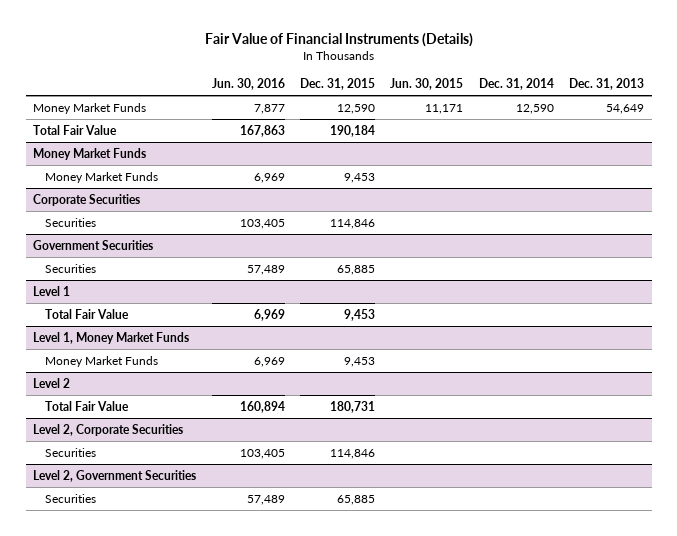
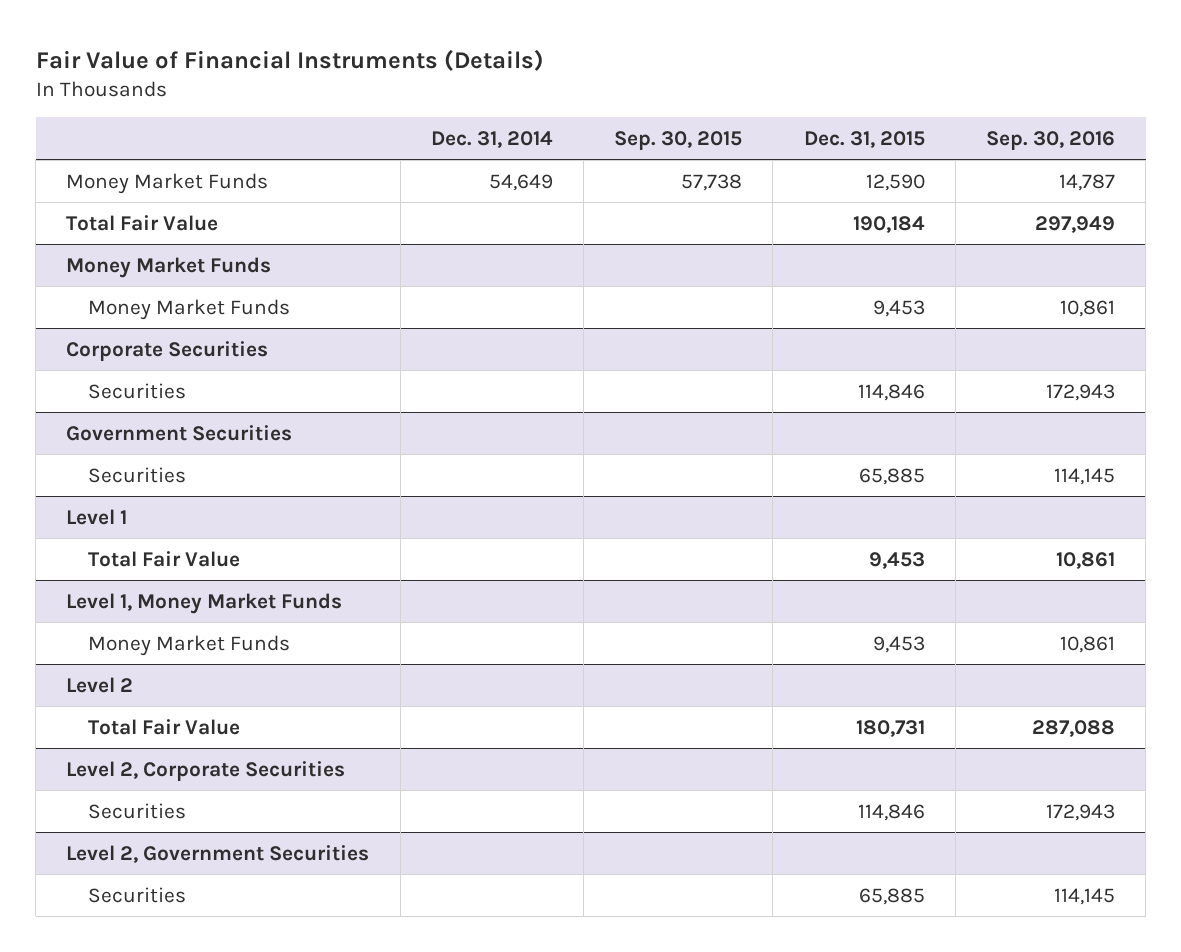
[211,78,285,91] Jun. 30, 2016 -> none
[390,78,464,91] Jun. 30, 2015 -> none
[569,78,645,91] Dec. 31, 2013 -> none
none -> [614,130,743,150] Sep. 30, 2015
none -> [986,130,1116,150] Sep. 30, 2016
[515,103,554,114] 12,590 -> [488,173,553,191] 54,649

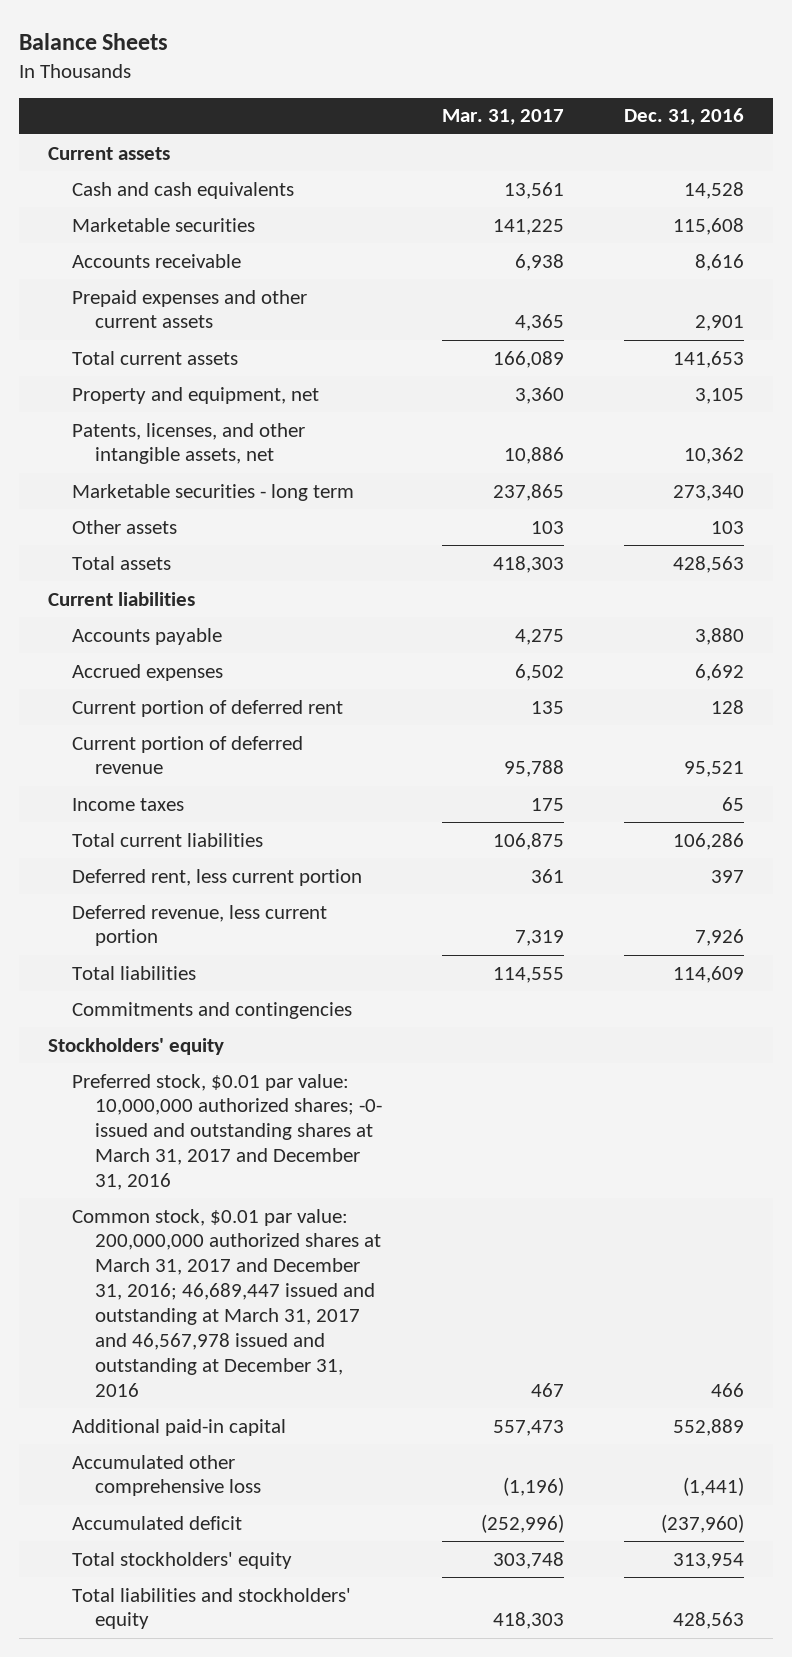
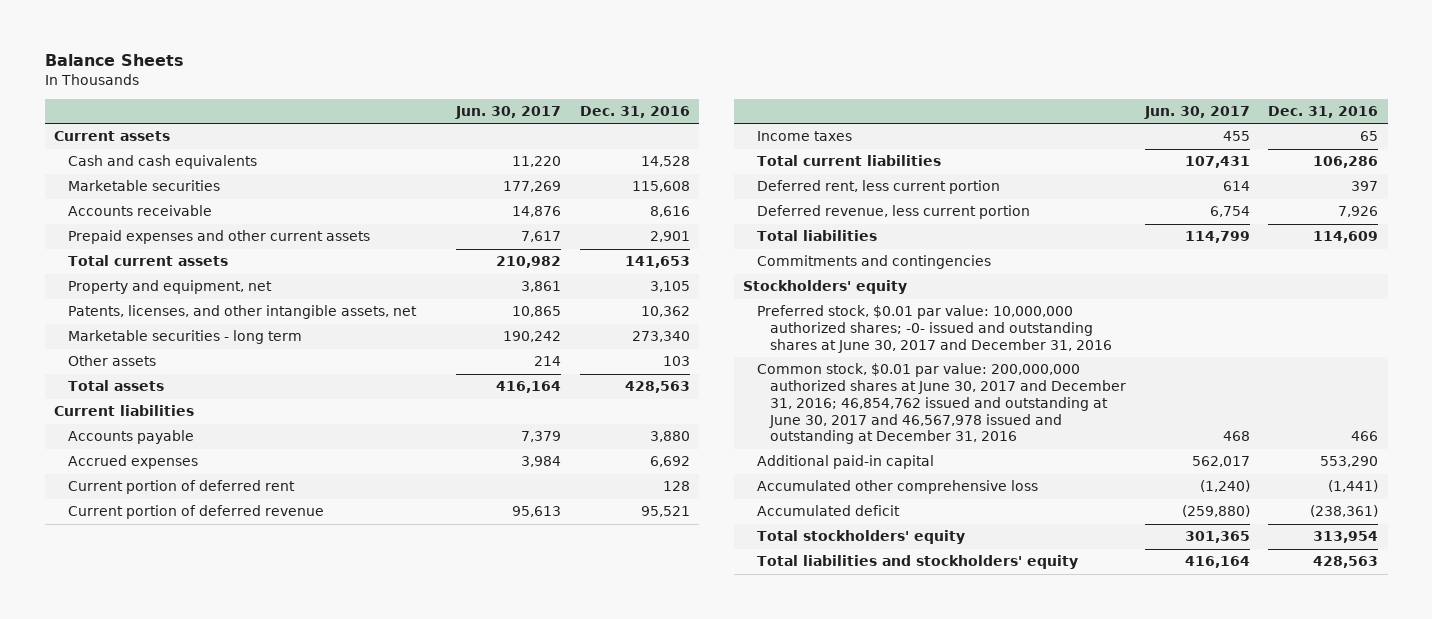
[441,109,564,126] Mar. 31, 2017 -> none
none -> [455,106,562,120] Jun. 30, 2017
[71,1073,383,1190] Preferred stock, $0.01 par value: 10,000,000 authorized shares; -0- issued and outstanding shares at March 31, 2017 and December 31, 2016 -> [756,305,1113,353] Preferred stock, $0.01 par value: 10,000,000 authorized shares; -0- issued and outstanding shares at June 30, 2017 and December 31, 2016
[71,1208,382,1397] Common stock, $0.01 par value: 200,000,000 authorized shares at March 31, 2017 and December 31, 2016; 46,689,447 issued and outstanding at March 31, 2017 and 46,567,978 issued and outstanding at December 31, 2016 -> [756,363,1127,445] Common stock, $0.01 par value: 200,000,000 authorized shares at June 30, 2017 and December 31, 2016; 46,854,762 issued and outstanding at June 30, 2017 and 46,567,978 issued and outstanding at December 31, 2016
[672,1418,744,1436] 552,889 -> [1320,456,1379,468] 553,290
[660,1513,744,1533] (237,960) -> [1310,505,1379,518] (238,361)

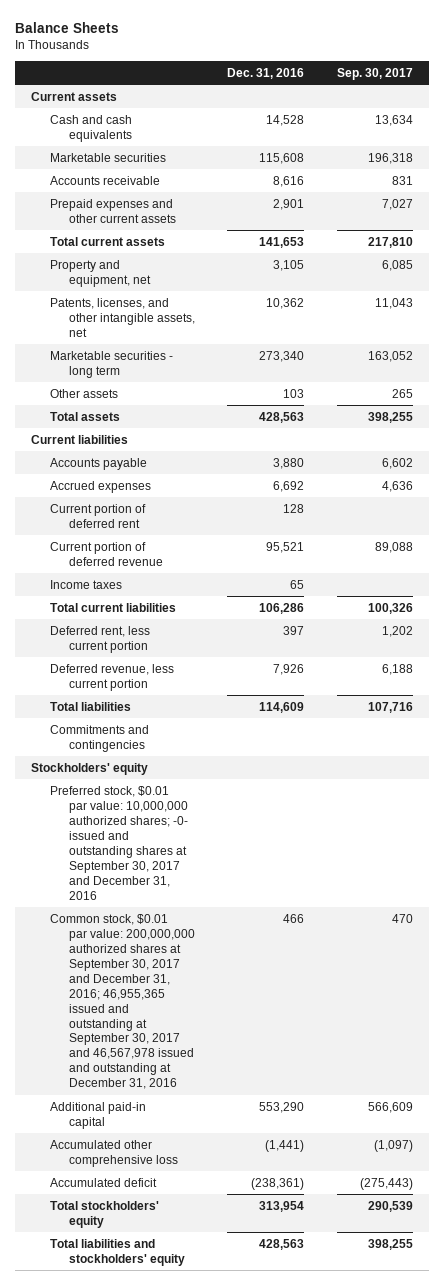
[455,106,562,120] Jun. 30, 2017 -> none
none -> [336,67,413,80] Sep. 30, 2017
[756,305,1113,353] Preferred stock, $0.01 par value: 10,000,000 authorized shares; -0- issued and outstanding shares at June 30, 2017 and December 31, 2016 -> [49,785,188,900] Preferred stock, $0.01 par value: 10,000,000 authorized shares; -0- issued and outstanding shares at September 30, 2017 and December 31, 2016
[756,363,1127,445] Common stock, $0.01 par value: 200,000,000 authorized shares at June 30, 2017 and December 31, 2016; 46,854,762 issued and outstanding at June 30, 2017 and 46,567,978 issued and outstanding at December 31, 2016 -> [49,913,195,1090] Common stock, $0.01 par value: 200,000,000 authorized shares at September 30, 2017 and December 31, 2016; 46,955,365 issued and outstanding at September 30, 2017 and 46,567,978 issued and outstanding at December 31, 2016

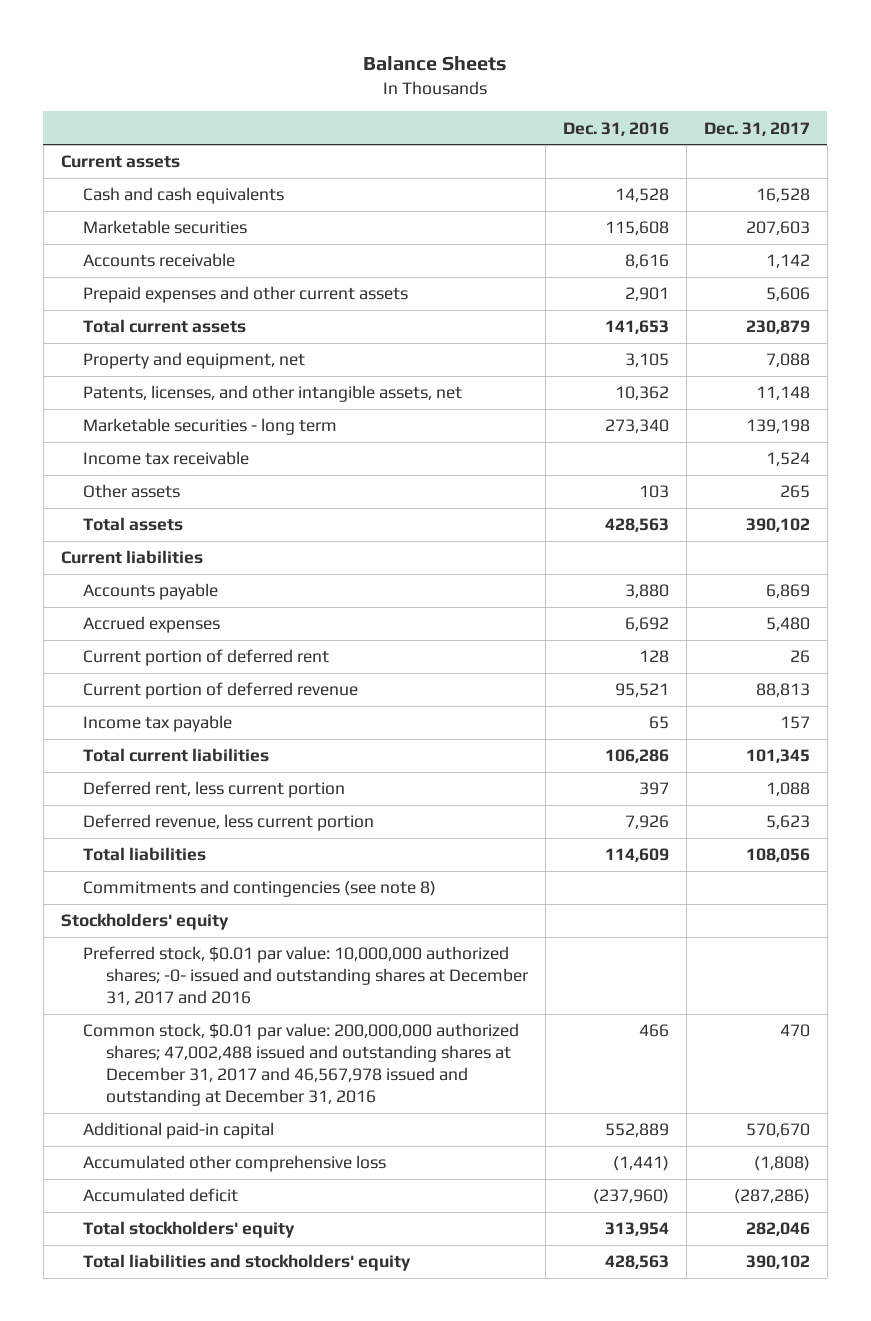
[336,67,413,80] Sep. 30, 2017 -> none
none -> [703,121,810,136] Dec. 31, 2017
none -> [83,451,250,466] Income tax receivable
[49,579,122,589] Income taxes -> [83,715,233,733] Income tax payable
[49,724,149,752] Commitments and contingencies -> [83,880,437,898] Commitments and contingencies (see note 8)
[49,785,188,900] Preferred stock, $0.01 par value: 10,000,000 authorized shares; -0- issued and outstanding shares at September 30, 2017 and December 31, 2016 -> [83,946,528,1006] Preferred stock, $0.01 par value: 10,000,000 authorized shares; -0- issued and outstanding shares at December 31, 2017 and 2016
[49,913,195,1090] Common stock, $0.01 par value: 200,000,000 authorized shares at September 30, 2017 and December 31, 2016; 46,955,365 issued and outstanding at September 30, 2017 and 46,567,978 issued and outstanding at December 31, 2016 -> [83,1023,520,1107] Common stock, $0.01 par value: 200,000,000 authorized shares; 47,002,488 issued and outstanding shares at December 31, 2017 and 46,567,978 issued and outstanding at December 31, 2016
[259,1101,305,1113] 553,290 -> [604,1123,669,1138] 552,889
[251,1177,305,1190] (238,361) -> [592,1189,669,1205] (237,960)

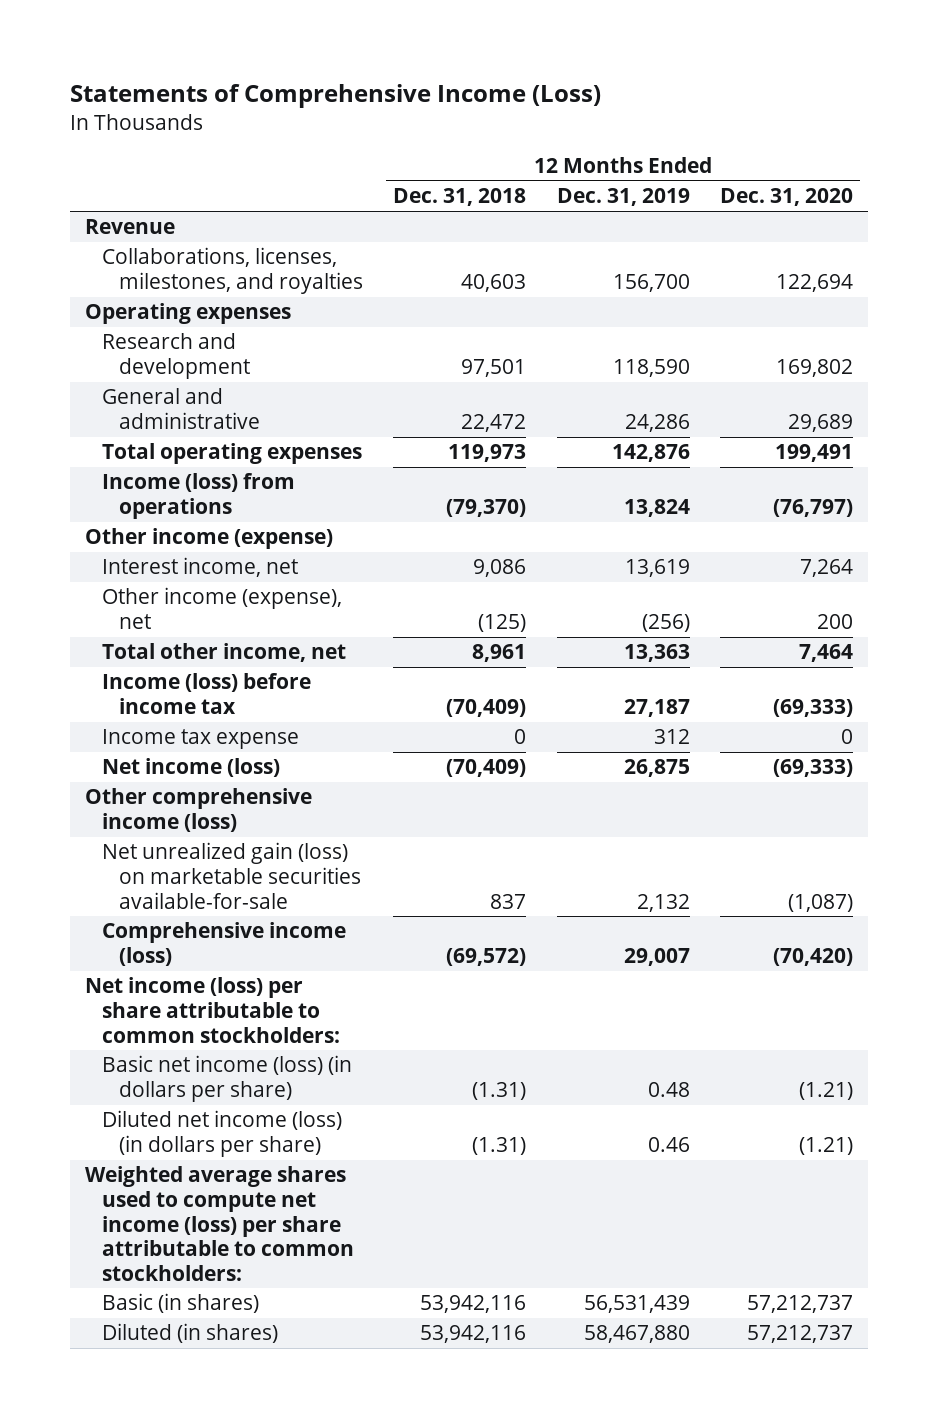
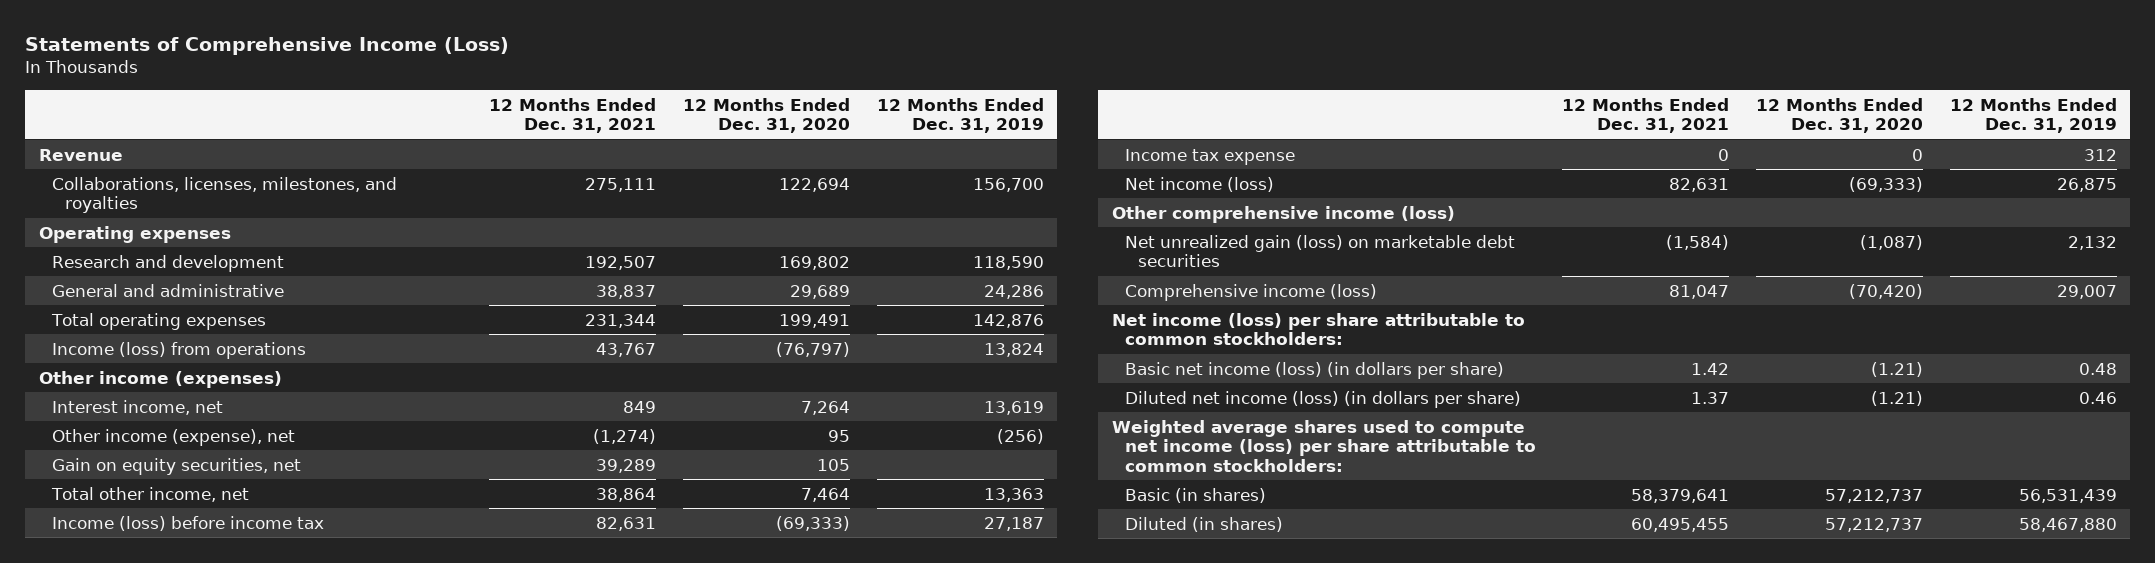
[393,188,527,207] Dec. 31, 2018 -> none
none -> [489,97,657,134] 12 Months Ended Dec. 31, 2021
[84,528,333,550] Other income (expense) -> [38,370,282,388] Other income (expenses)
[816,614,853,630] 200 -> [827,429,850,442] 95
none -> [51,457,301,475] Gain on equity securities, net
[102,842,362,909] Net unrealized gain (loss) on marketable securities available-for-sale -> [1124,234,1515,268] Net unrealized gain (loss) on marketable debt securities

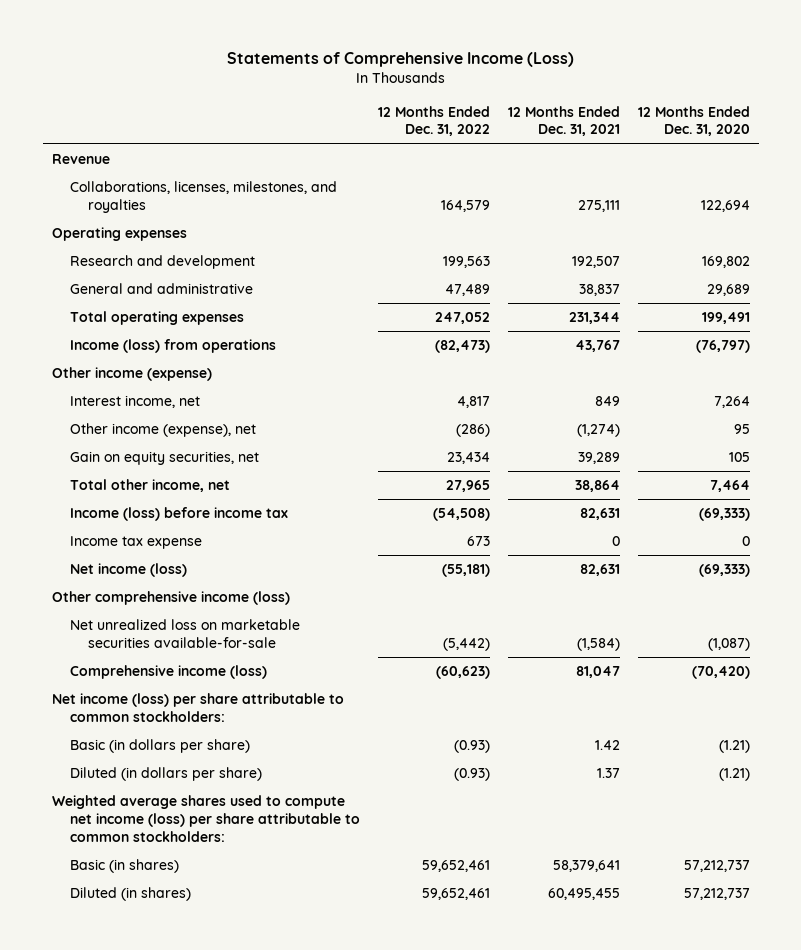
[876,97,1044,134] 12 Months Ended Dec. 31, 2019 -> none
none -> [377,105,490,137] 12 Months Ended Dec. 31, 2022
[38,370,282,388] Other income (expenses) -> [51,367,212,382] Other income (expense)
[1124,234,1515,268] Net unrealized gain (loss) on marketable debt securities -> [70,619,301,649] Net unrealized loss on marketable securities available-for-sale
[1124,361,1504,379] Basic net income (loss) (in dollars per share) -> [70,739,251,754] Basic (in dollars per share)
[1124,390,1521,408] Diluted net income (loss) (in dollars per share) -> [70,767,263,782] Diluted (in dollars per share)

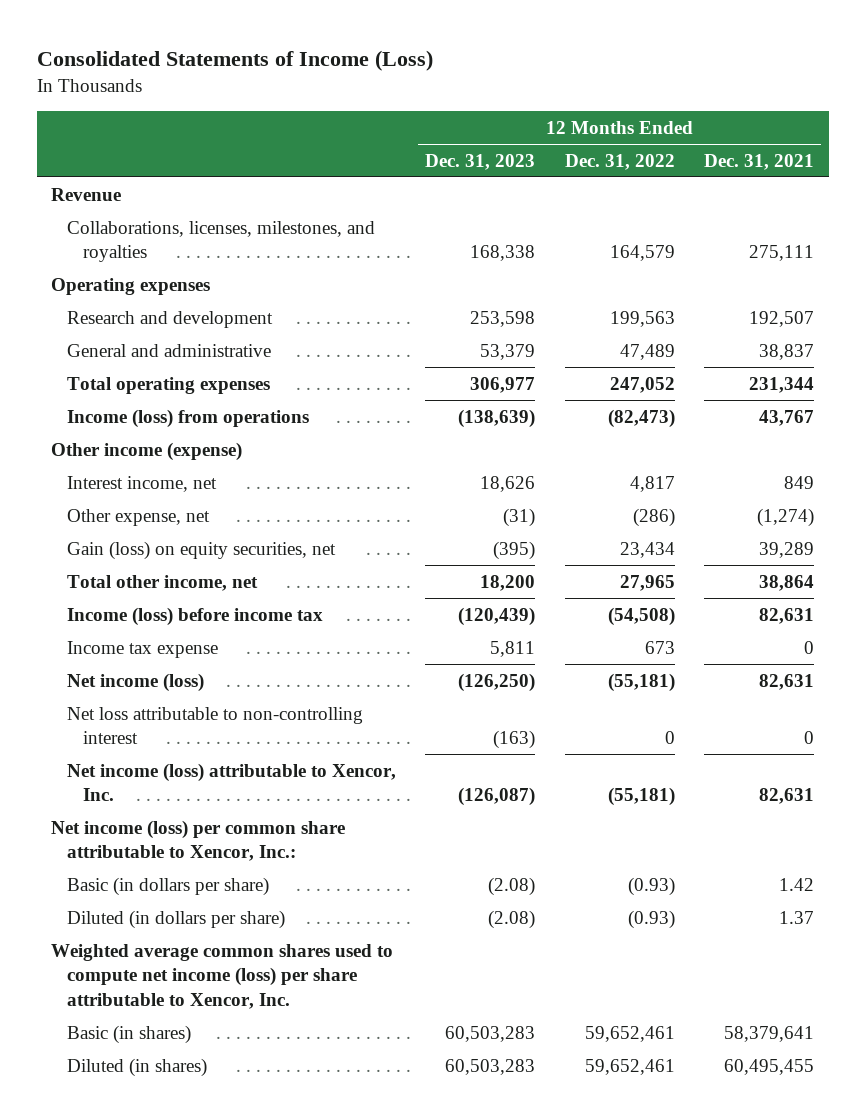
[226,52,574,68] Statements of Comprehensive Income (Loss) -> [36,50,433,72] Consolidated Statements of Income (Loss)
[637,105,750,137] 12 Months Ended Dec. 31, 2020 -> none
none -> [425,153,536,170] Dec. 31, 2023
[70,423,257,438] Other income (expense), net -> [67,508,211,526] Other expense, net
[70,451,260,466] Gain on equity securities, net -> [67,540,337,560] Gain (loss) on equity securities, net
[51,591,290,606] Other comprehensive income (loss) -> none
[70,619,301,649] Net unrealized loss on marketable securities available-for-sale -> none
[70,665,268,680] Comprehensive income (loss) -> none
none -> [67,706,364,745] Net loss attributable to non-controlling interest
none -> [67,762,397,802] Net income (loss) attributable to Xencor, Inc.
[51,693,344,723] Net income (loss) per share attributable to common stockholders: -> [51,819,346,862] Net income (loss) per common share attributable to Xencor, Inc.:
[51,795,361,842] Weighted average shares used to compute net income (loss) per share attributable to common stockholders: -> [51,943,394,1009] Weighted average common shares used to compute net income (loss) per share attributable to Xencor, Inc.

